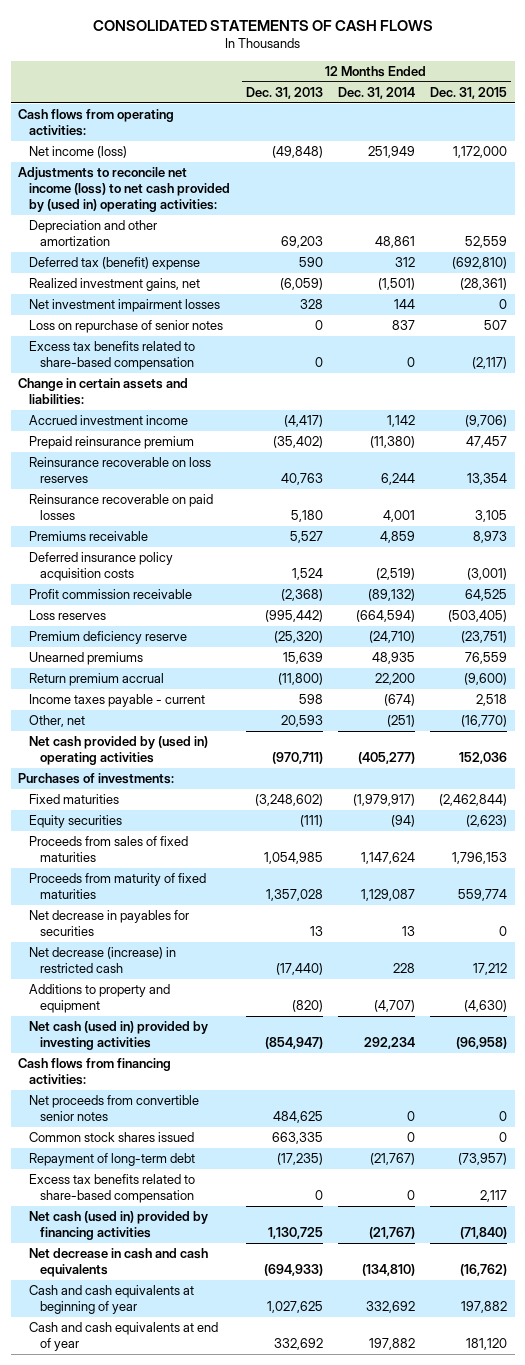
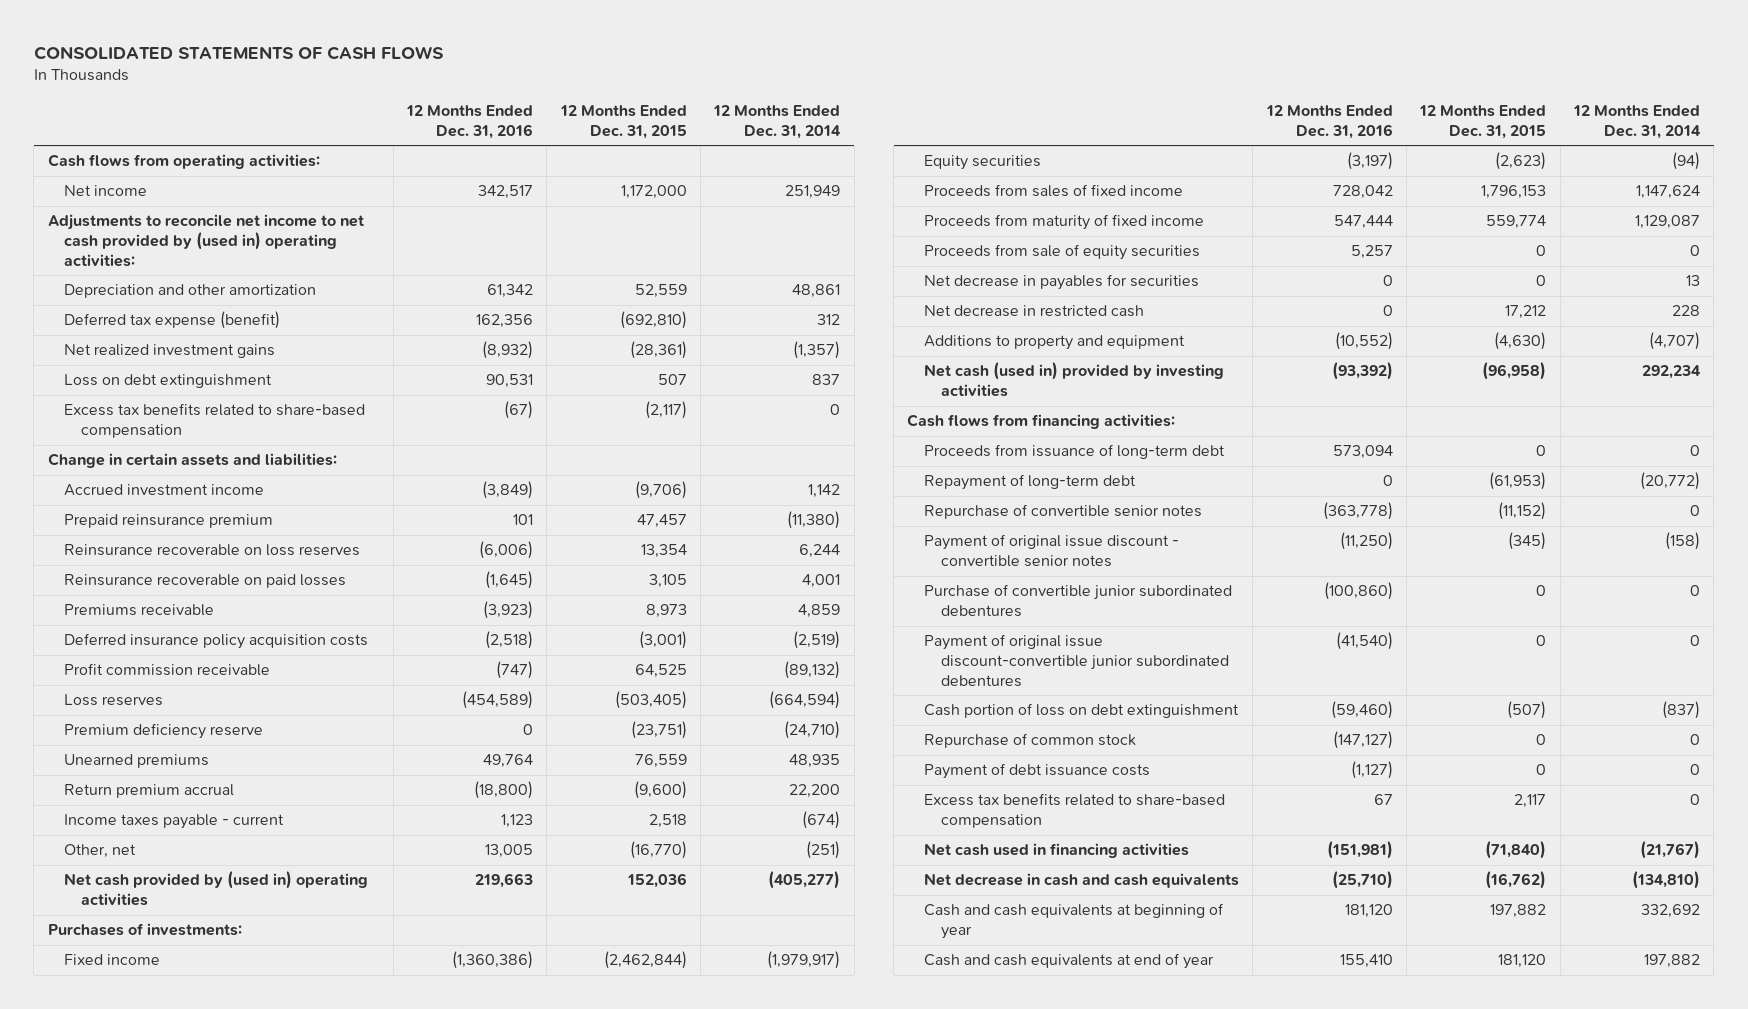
[245,86,323,99] Dec. 31, 2013 -> none
none -> [406,105,534,140] 12 Months Ended Dec. 31, 2016
[29,146,128,159] Net income (loss) -> [64,185,148,197] Net income
[18,167,231,213] Adjustments to reconcile net income (loss) to net cash provided by (used in) operating activities: -> [47,214,364,268] Adjustments to reconcile net income to net cash provided by (used in) operating activities:
[29,299,221,313] Net investment impairment losses -> none
[29,257,201,271] Deferred tax (benefit) expense -> [64,311,281,330] Deferred tax expense (benefit)
[29,278,201,292] Realized investment gains, net -> [64,344,276,359] Net realized investment gains
[377,278,415,291] (1,501) -> [793,341,841,360] (1,357)
[29,320,224,334] Loss on repurchase of senior notes -> [64,374,273,389] Loss on debt extinguishment
[29,794,120,805] Fixed maturities -> [64,954,161,966] Fixed income
[29,836,189,863] Proceeds from sales of fixed maturities -> [924,184,1184,198] Proceeds from sales of fixed income
[29,873,207,900] Proceeds from maturity of fixed maturities -> [924,214,1205,231] Proceeds from maturity of fixed income
none -> [924,244,1201,261] Proceeds from sale of equity securities
[29,947,177,974] Net decrease (increase) in restricted cash -> [924,305,1145,318] Net decrease in restricted cash
[29,1095,200,1122] Net proceeds from convertible senior notes -> none
[29,1132,195,1143] Common stock shares issued -> none
none -> [924,444,1226,460] Proceeds from issuance of long-term debt
[369,1153,415,1166] (21,767) -> [1639,472,1700,491] (20,772)
[458,1153,508,1166] (73,957) -> [1489,472,1547,491] (61,953)
none -> [924,504,1203,520] Repurchase of convertible senior notes
none -> [924,534,1180,568] Payment of original issue discount - convertible senior notes
none -> [924,584,1233,618] Purchase of convertible junior subordinated debentures
none -> [924,634,1229,688] Payment of original issue discount-convertible junior subordinated debentures
none -> [924,703,1240,719] Cash portion of loss on debt extinguishment
none -> [924,733,1137,749] Repurchase of common stock
none -> [924,763,1151,780] Payment of debt issuance costs
[29,1211,209,1241] Net cash (used in) provided by financing activities -> [924,843,1190,859] Net cash used in financing activities

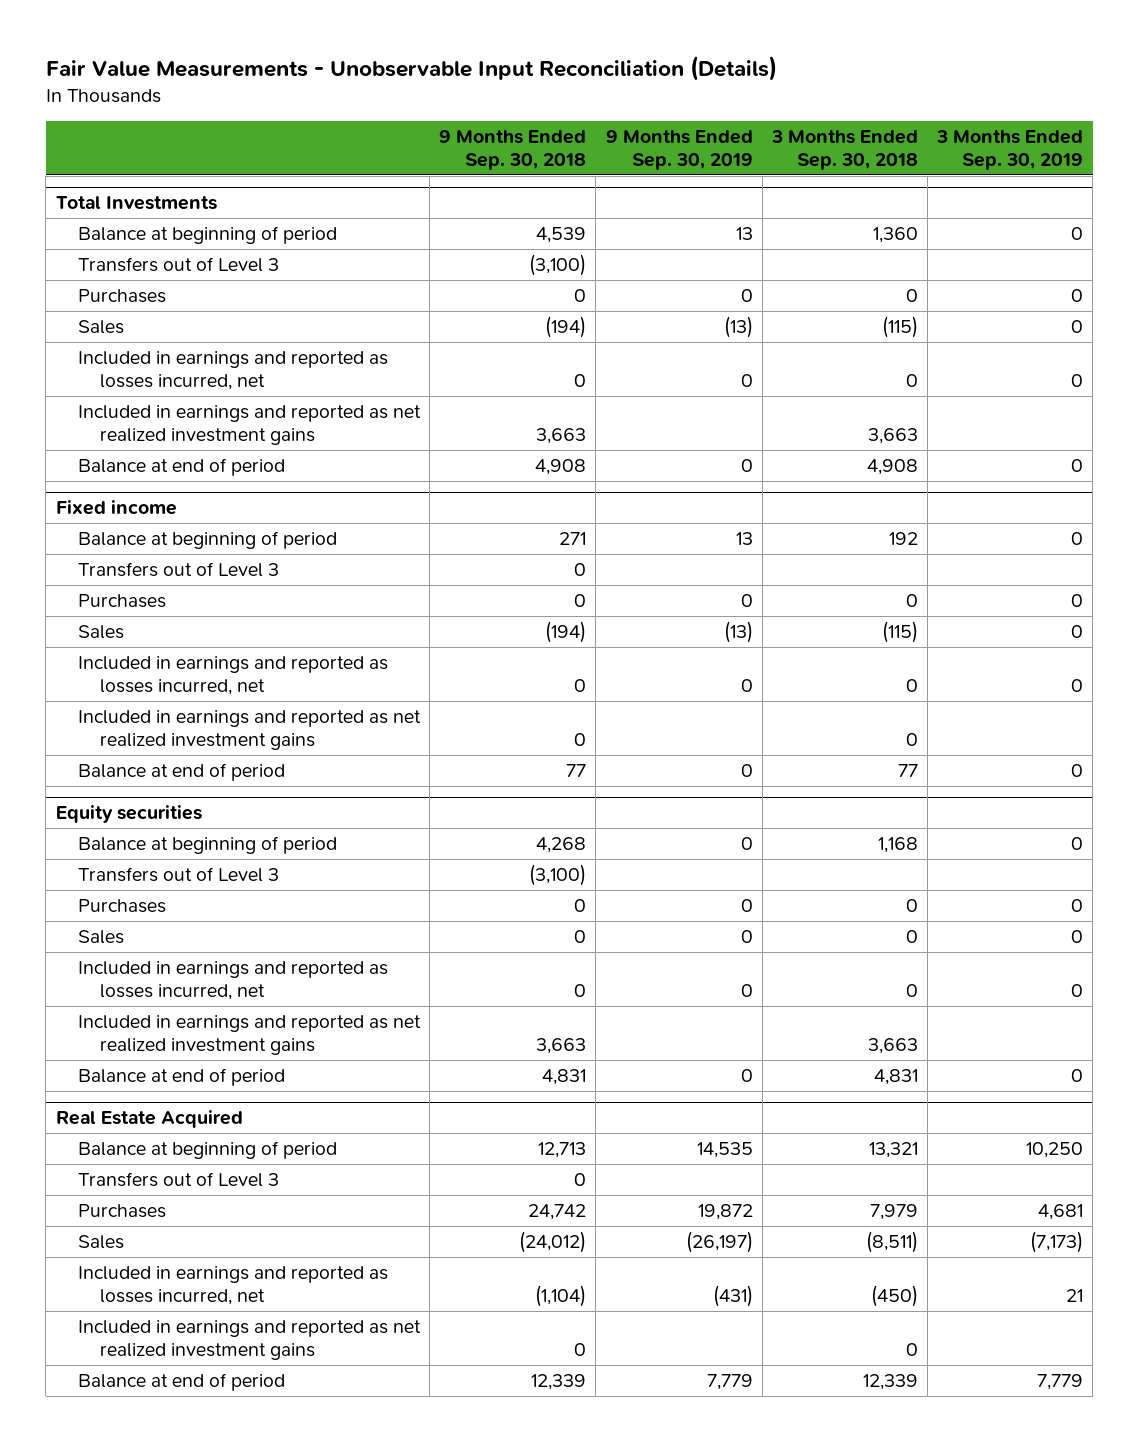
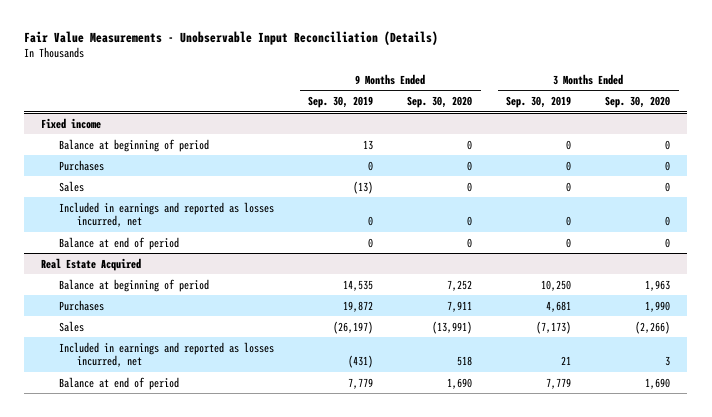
[439,130,587,171] 9 Months Ended Sep. 30, 2018 -> none
[770,130,918,171] 3 Months Ended Sep. 30, 2018 -> none
none -> [407,95,473,108] Sep. 30, 2020
none -> [605,95,671,108] Sep. 30, 2020
[55,196,217,211] Total Investments -> none
[77,225,337,244] Balance at beginning of period -> none
[77,256,279,272] Transfers out of Level 3 -> none
[77,288,166,303] Purchases -> none
[77,319,124,334] Sales -> none
[77,350,388,390] Included in earnings and reported as losses incurred, net -> none
[77,404,421,445] Included in earnings and reported as net realized investment gains -> none
[77,457,285,476] Balance at end of period -> none
[77,561,279,577] Transfers out of Level 3 -> none
[77,709,421,750] Included in earnings and reported as net realized investment gains -> none
[55,805,202,824] Equity securities -> none
[77,835,337,854] Balance at beginning of period -> none
[77,866,279,882] Transfers out of Level 3 -> none
[77,898,166,913] Purchases -> none
[77,929,124,944] Sales -> none
[77,960,388,1000] Included in earnings and reported as losses incurred, net -> none
[77,1014,421,1055] Included in earnings and reported as net realized investment gains -> none
[77,1067,285,1086] Balance at end of period -> none
[77,1171,279,1187] Transfers out of Level 3 -> none
[77,1319,421,1360] Included in earnings and reported as net realized investment gains -> none

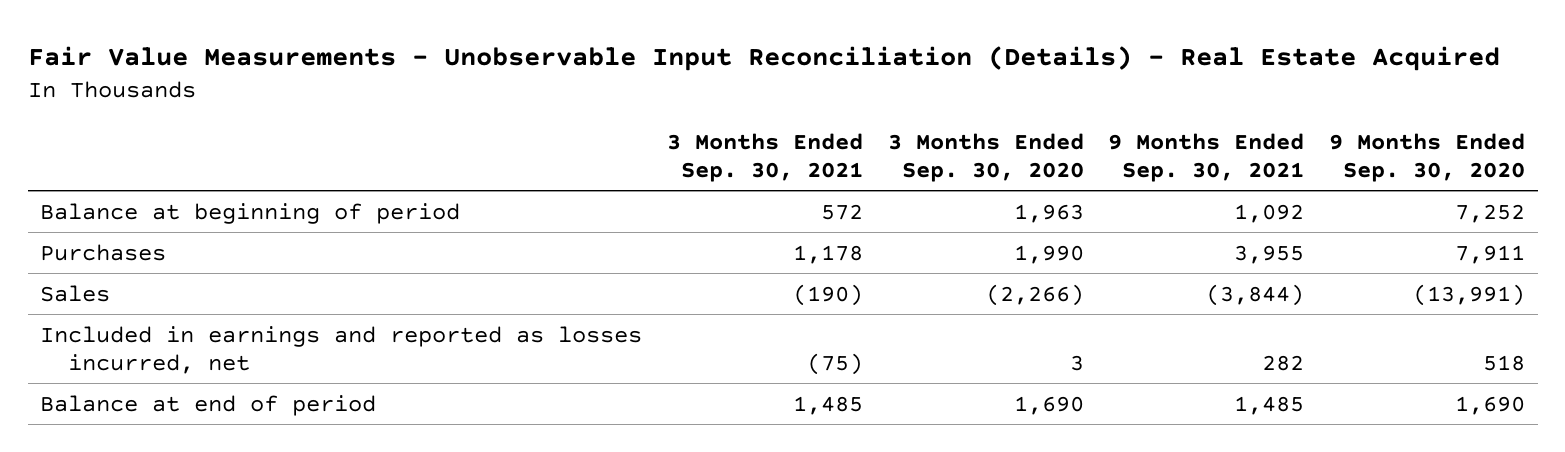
[24,30,439,45] Fair Value Measurements - Unobservable Input Reconciliation (Details) -> [27,46,1500,72] Fair Value Measurements - Unobservable Input Reconciliation (Details) - Real Estate Acquired
[308,95,374,108] Sep. 30, 2019 -> none
[506,95,572,108] Sep. 30, 2019 -> none
none -> [666,133,863,182] 3 Months Ended Sep. 30, 2021
none -> [1108,133,1305,182] 9 Months Ended Sep. 30, 2021
[41,117,102,129] Fixed income -> none
[59,138,210,152] Balance at beginning of period -> none
[59,159,105,171] Purchases -> none
[59,180,85,192] Sales -> none
[59,201,275,228] Included in earnings and reported as losses incurred, net -> none
[59,236,180,250] Balance at end of period -> none
[41,257,142,271] Real Estate Acquired -> none

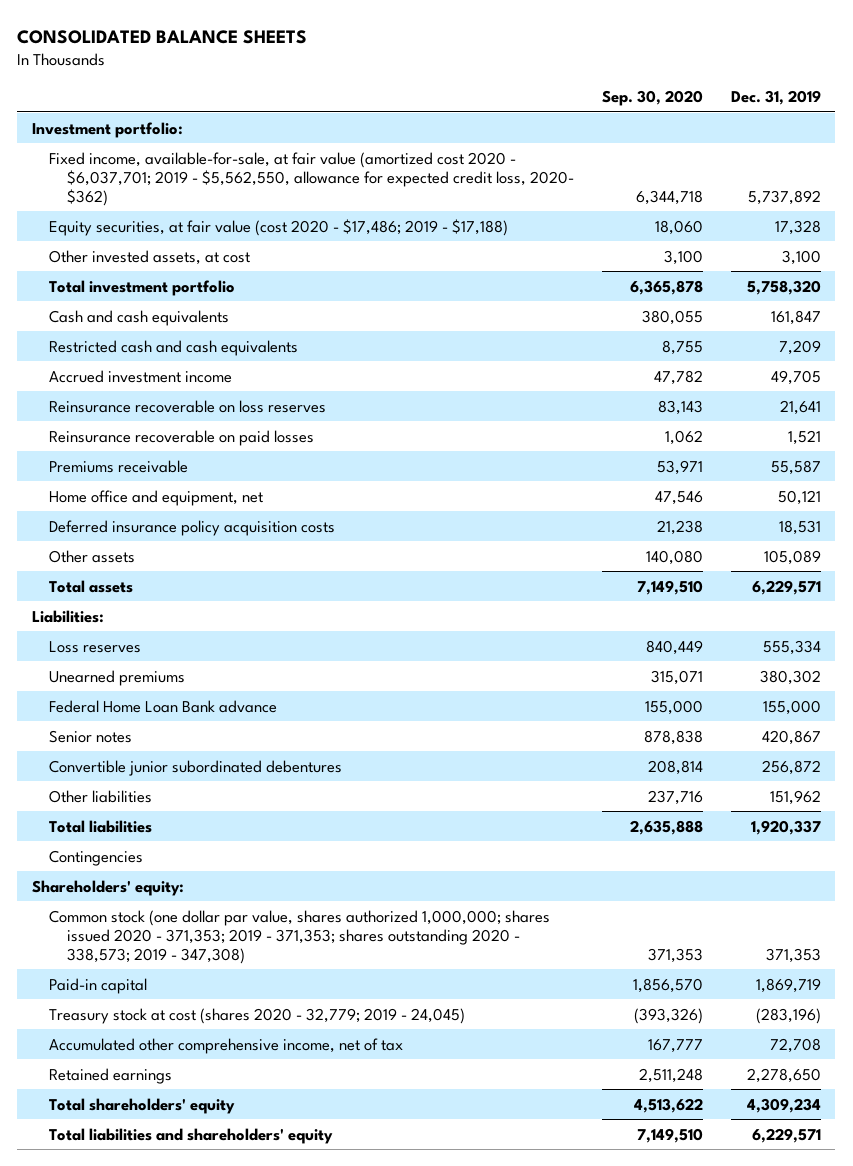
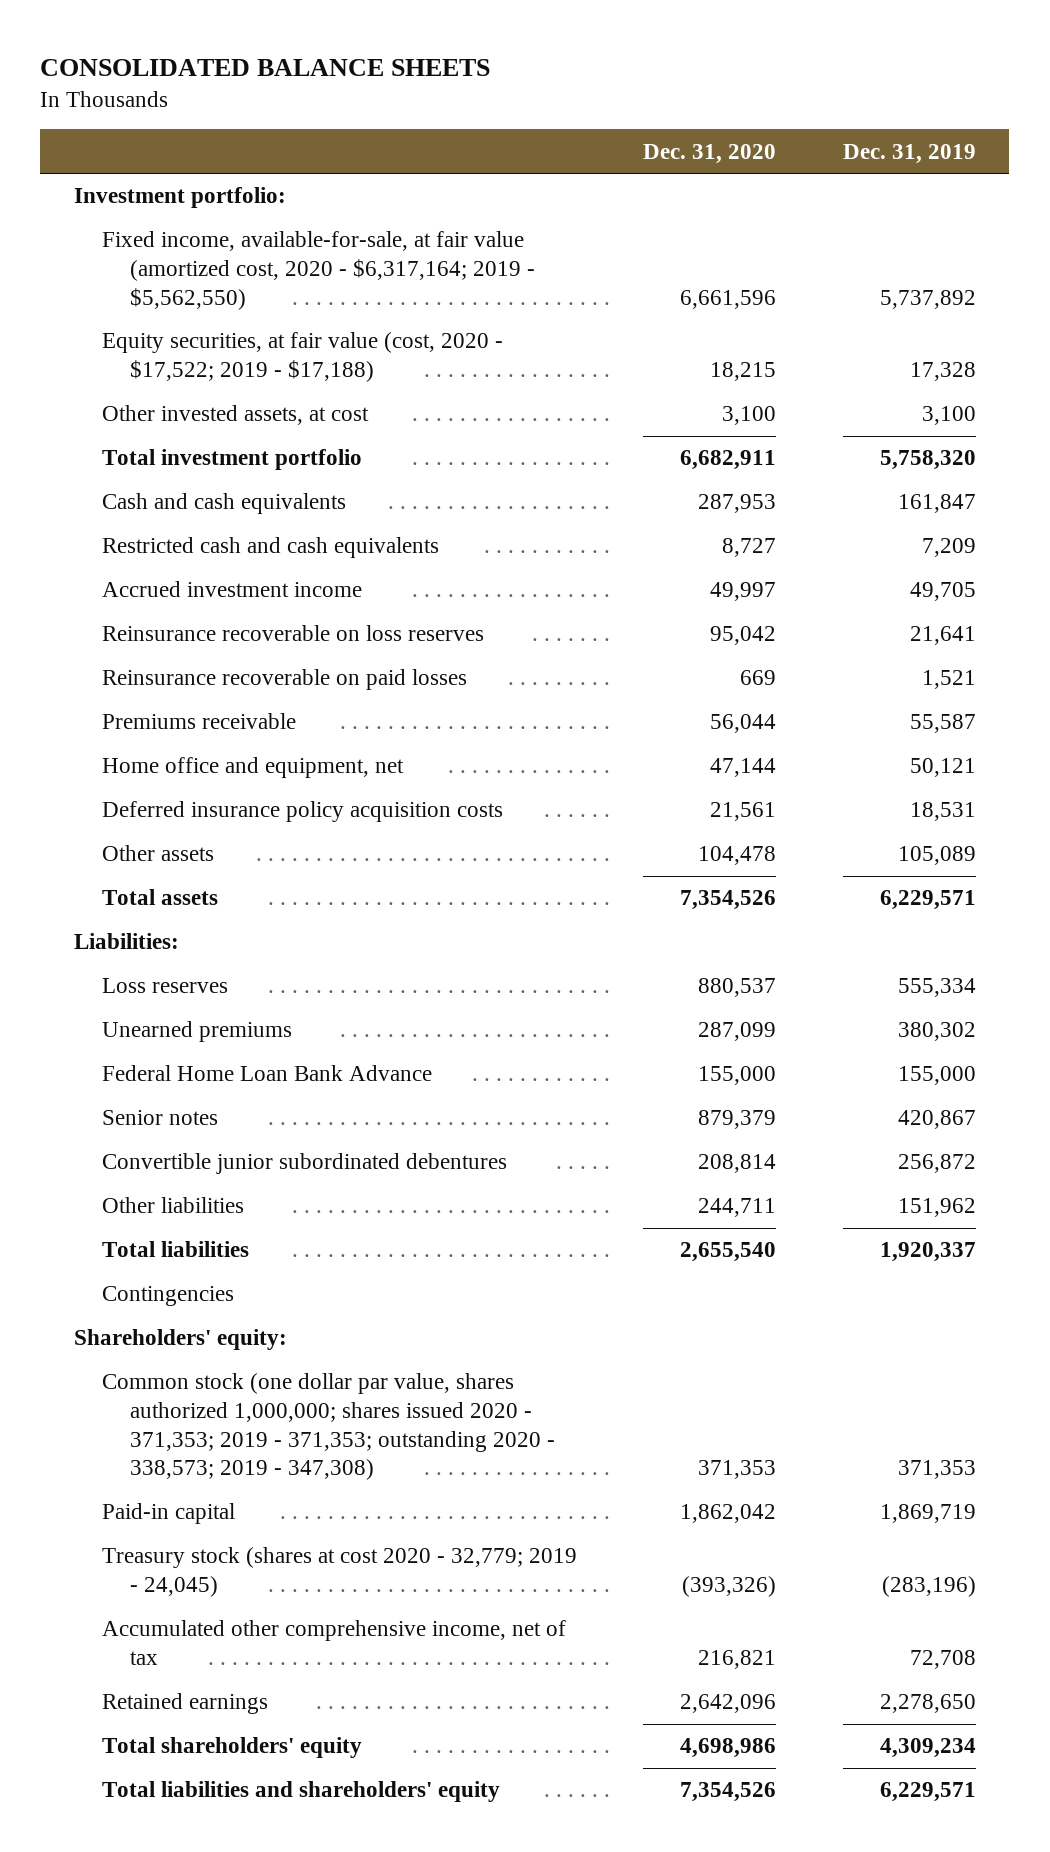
[601,90,703,107] Sep. 30, 2020 -> none
none -> [643,143,777,164] Dec. 31, 2020
[49,151,574,206] Fixed income, available-for-sale, at fair value (amortized cost 2020 - $6,037,701; 2019 - $5,562,550, allowance for expected credit loss, 2020- $362) -> [101,231,535,310] Fixed income, available-for-sale, at fair value (amortized cost, 2020 - $6,317,164; 2019 - $5,562,550)
[49,218,509,236] Equity securities, at fair value (cost 2020 - $17,486; 2019 - $17,188) -> [101,332,503,382] Equity securities, at fair value (cost, 2020 - $17,522; 2019 - $17,188)
[49,699,278,713] Federal Home Loan Bank advance -> [101,1065,432,1082] Federal Home Loan Bank Advance
[49,909,551,964] Common stock (one dollar par value, shares authorized 1,000,000; shares issued 2020 - 371,353; 2019 - 371,353; shares outstanding 2020 - 338,573; 2019 - 347,308) -> [101,1373,555,1481] Common stock (one dollar par value, shares authorized 1,000,000; shares issued 2020 - 371,353; 2019 - 371,353; outstanding 2020 - 338,573; 2019 - 347,308)
[49,1007,466,1024] Treasury stock at cost (shares 2020 - 32,779; 2019 - 24,045) -> [101,1547,577,1597] Treasury stock (shares at cost 2020 - 32,779; 2019 - 24,045)

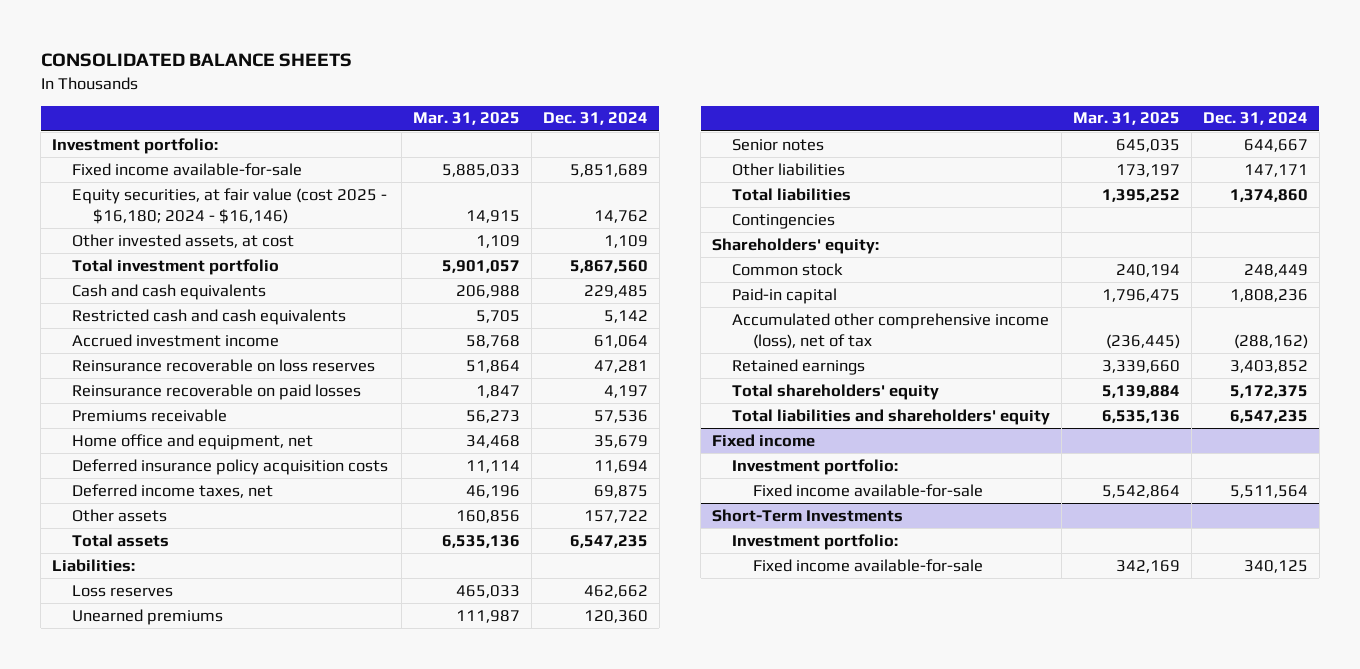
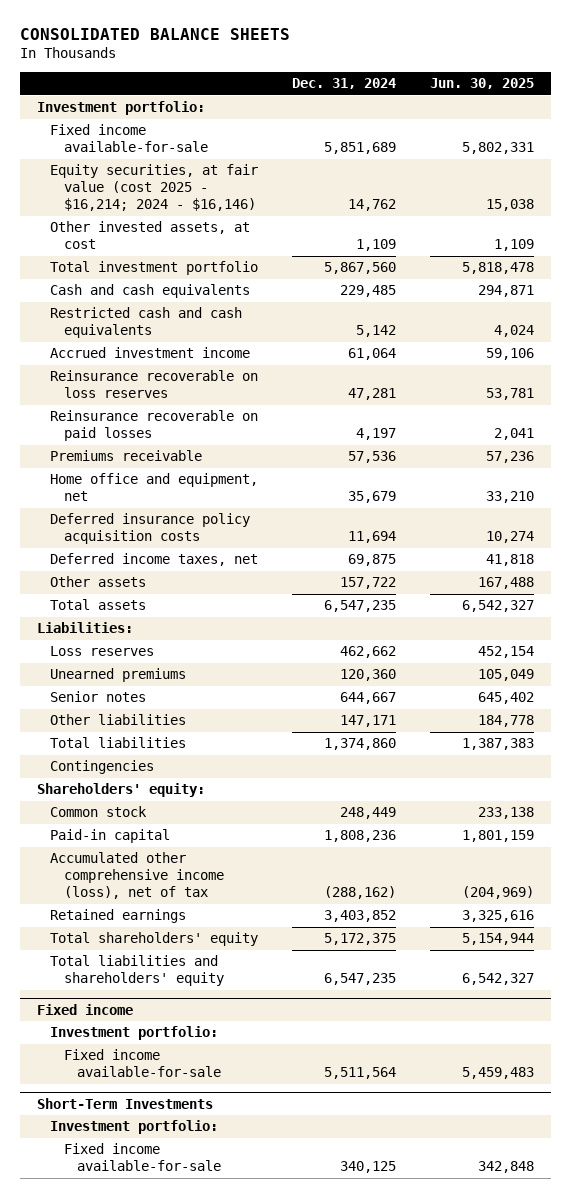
[413,112,521,126] Mar. 31, 2025 -> none
none -> [430,77,535,89] Jun. 30, 2025
[72,187,388,224] Equity securities, at fair value (cost 2025 - $16,180; 2024 - $16,146) -> [50,164,259,211] Equity securities, at fair value (cost 2025 - $16,214; 2024 - $16,146)

